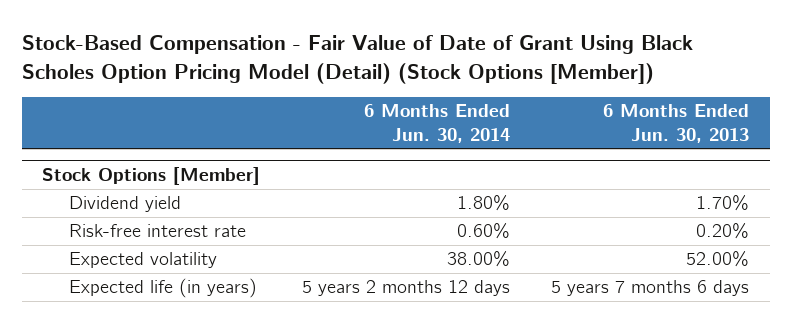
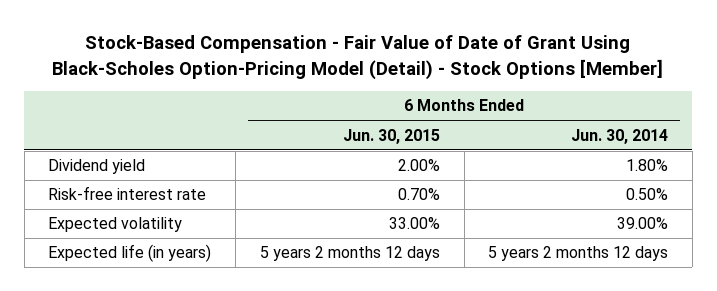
[21,35,693,84] Stock-Based Compensation - Fair Value of Date of Grant Using Black Scholes Option Pricing Model (Detail) (Stock Options [Member]) -> [52,35,664,80] Stock-Based Compensation - Fair Value of Date of Grant Using Black-Scholes Option-Pricing Model (Detail) - Stock Options [Member]
[603,104,750,143] 6 Months Ended Jun. 30, 2013 -> none
none -> [342,128,440,144] Jun. 30, 2015
[42,167,261,186] Stock Options [Member] -> none
[456,223,510,240] 0.60% -> [626,188,669,201] 0.50%
[446,251,510,268] 38.00% -> [617,217,669,230] 39.00%

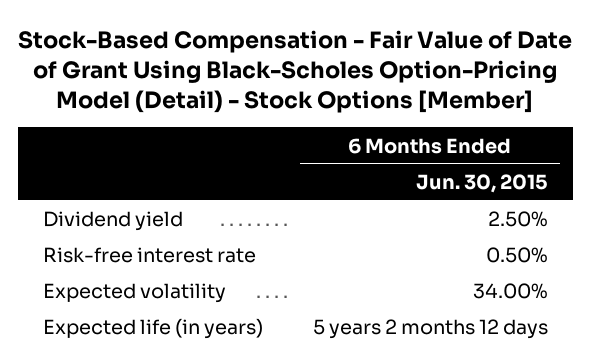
[571,128,669,144] Jun. 30, 2014 -> none
[397,159,440,172] 2.00% -> [487,211,548,228] 2.50%
[397,188,440,201] 0.70% -> [485,247,548,264] 0.50%
[388,217,440,230] 33.00% -> [472,283,548,300] 34.00%

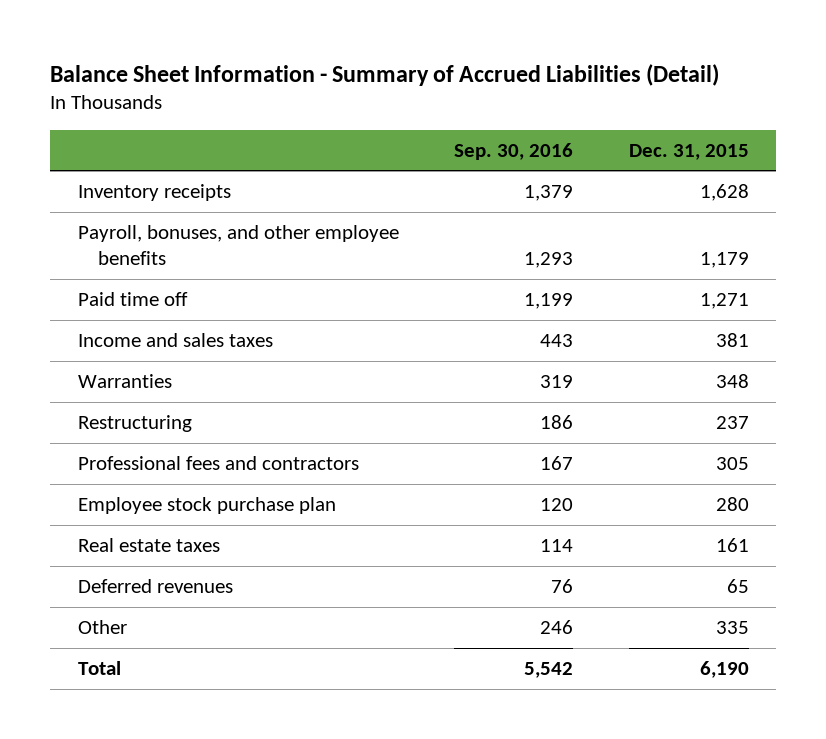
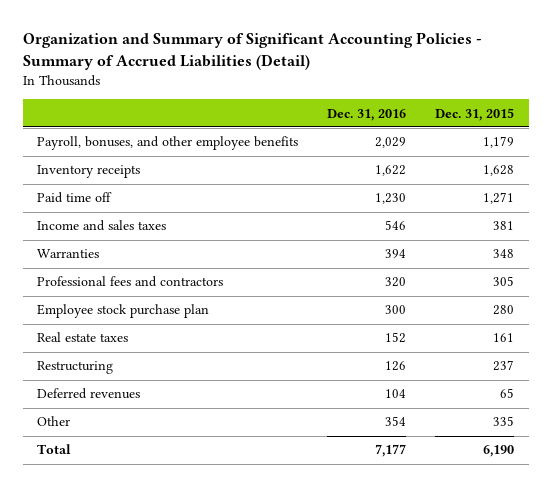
[50,63,720,86] Balance Sheet Information - Summary of Accrued Liabilities (Detail) -> [22,32,482,71] Organization and Summary of Significant Accounting Policies - Summary of Accrued Liabilities (Detail)
[454,142,574,160] Sep. 30, 2016 -> none
none -> [327,108,407,121] Dec. 31, 2016
[77,184,231,202] Inventory receipts -> [37,165,141,179] Inventory receipts
[77,415,192,433] Restructuring -> [37,361,114,375] Restructuring

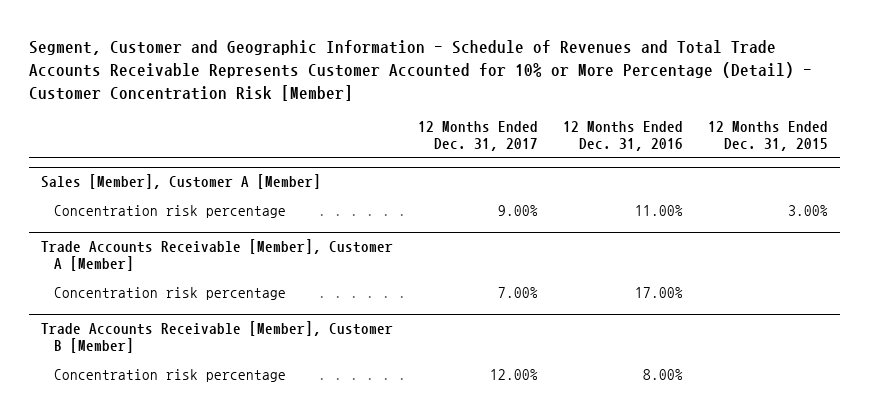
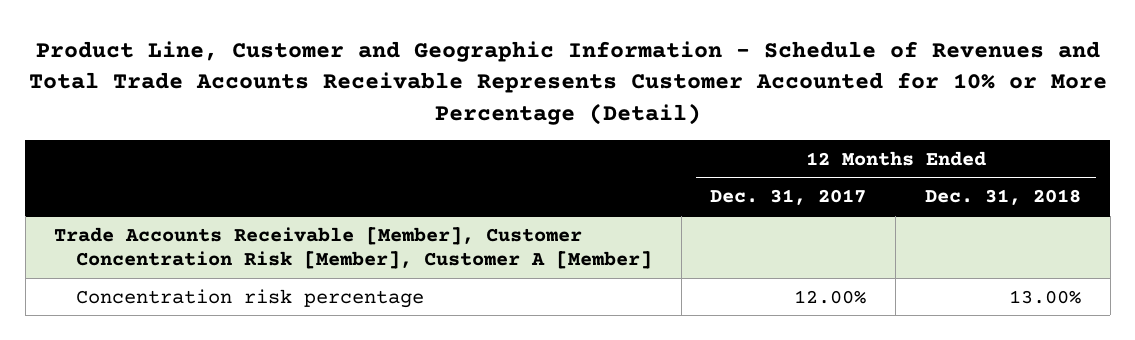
[28,39,812,101] Segment, Customer and Geographic Information - Schedule of Revenues and Total Trade Accounts Receivable Represents Customer Accounted for 10% or More Percentage (Detail) - Customer Concentration Risk [Member] -> [28,40,1107,125] Product Line, Customer and Geographic Information - Schedule of Revenues and Total Trade Accounts Receivable Represents Customer Accounted for 10% or More Percentage (Detail)
[563,121,684,152] 12 Months Ended Dec. 31, 2016 -> none
[708,121,829,152] 12 Months Ended Dec. 31, 2015 -> none
none -> [924,189,1081,206] Dec. 31, 2018
[41,174,322,190] Sales [Member], Customer A [Member] -> none
[53,204,286,218] Concentration risk percentage -> none
[53,286,286,300] Concentration risk percentage -> none
[41,321,394,354] Trade Accounts Receivable [Member], Customer B [Member] -> none
[41,239,394,272] Trade Accounts Receivable [Member], Customer A [Member] -> [54,226,652,270] Trade Accounts Receivable [Member], Customer Concentration Risk [Member], Customer A [Member]

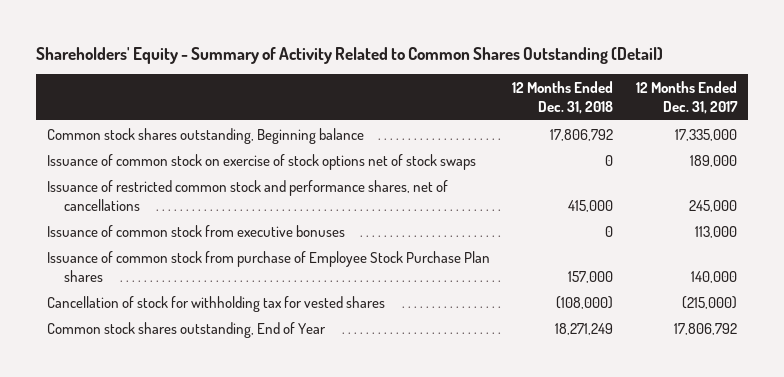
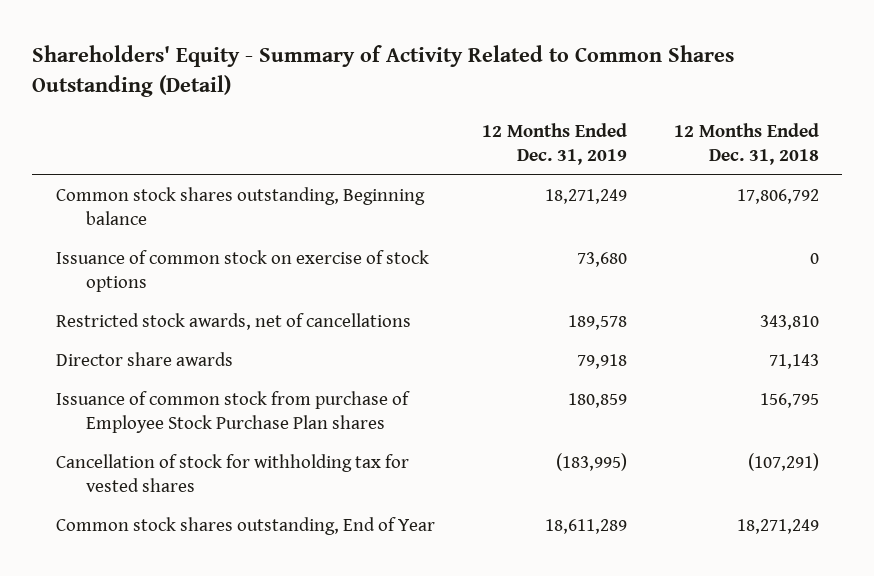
[635,81,738,115] 12 Months Ended Dec. 31, 2017 -> none
none -> [481,122,627,165] 12 Months Ended Dec. 31, 2019
[47,224,346,237] Issuance of common stock from executive bonuses -> none
[47,153,477,170] Issuance of common stock on exercise of stock options net of stock swaps -> [55,249,429,292] Issuance of common stock on exercise of stock options
[47,179,449,211] Issuance of restricted common stock and performance shares, net of cancellations -> [55,312,411,330] Restricted stock awards, net of cancellations
[568,199,614,212] 415,000 -> [759,314,819,330] 343,810
none -> [55,351,233,366] Director share awards
[568,270,614,283] 157,000 -> [759,392,819,408] 156,795
[556,295,614,309] (108,000) -> [747,452,819,471] (107,291)

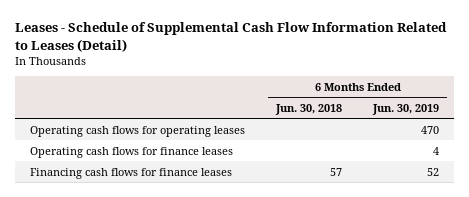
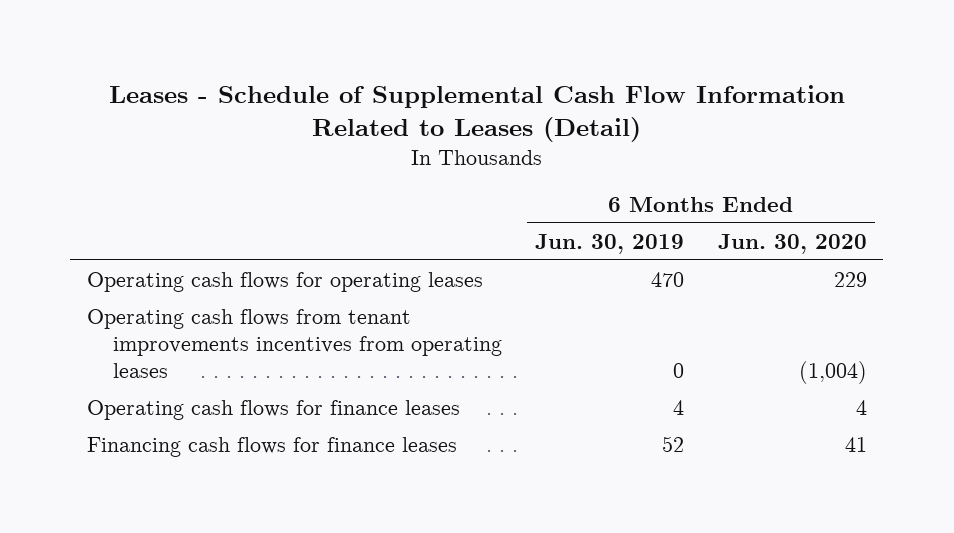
[275,103,343,115] Jun. 30, 2018 -> none
none -> [717,233,867,254] Jun. 30, 2020
none -> [87,308,502,378] Operating cash flows from tenant improvements incentives from operating leases

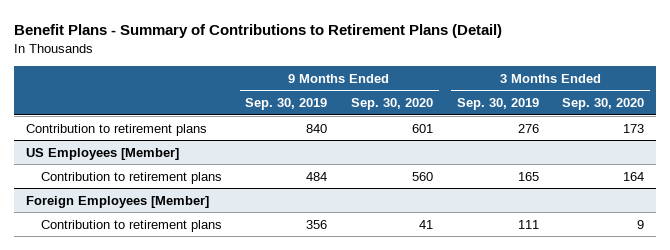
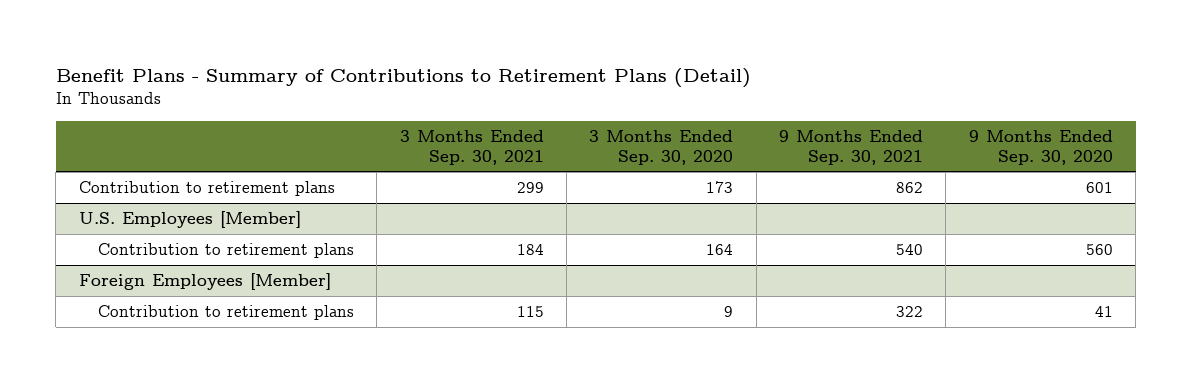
[245,97,328,110] Sep. 30, 2019 -> none
[456,97,539,110] Sep. 30, 2019 -> none
none -> [399,130,544,165] 3 Months Ended Sep. 30, 2021
none -> [779,130,924,165] 9 Months Ended Sep. 30, 2021
[25,147,179,160] US Employees [Member] -> [78,211,301,229] U.S. Employees [Member]

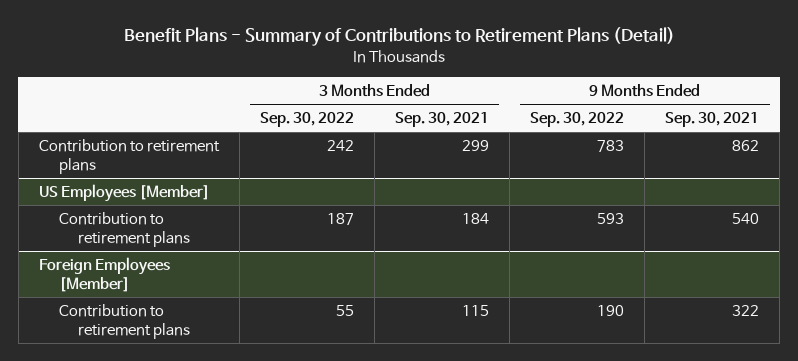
[589,130,734,165] 3 Months Ended Sep. 30, 2020 -> none
[968,130,1113,165] 9 Months Ended Sep. 30, 2020 -> none
none -> [259,112,354,128] Sep. 30, 2022
none -> [530,112,625,128] Sep. 30, 2022
[78,211,301,229] U.S. Employees [Member] -> [38,184,210,203] US Employees [Member]

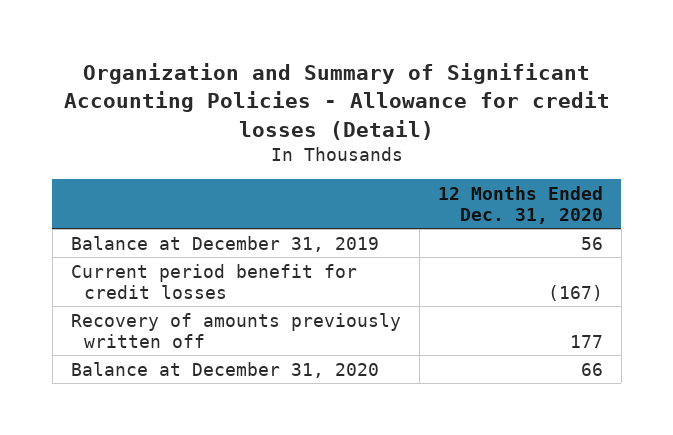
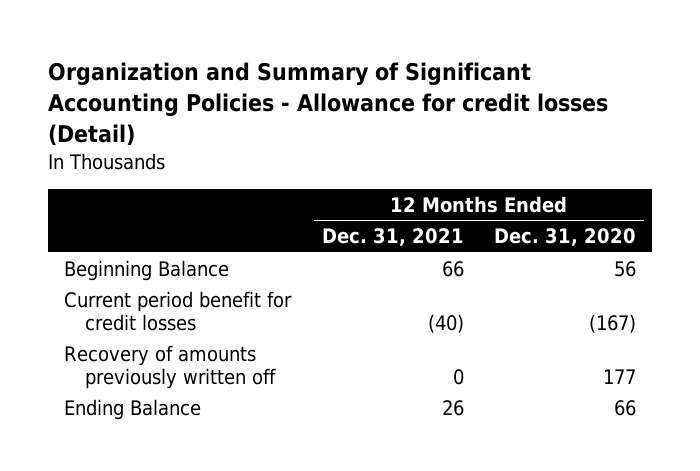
none -> [321,228,464,247] Dec. 31, 2021
[70,235,379,252] Balance at December 31, 2019 -> [63,259,229,281] Beginning Balance
[70,361,379,378] Balance at December 31, 2020 -> [63,398,201,420] Ending Balance

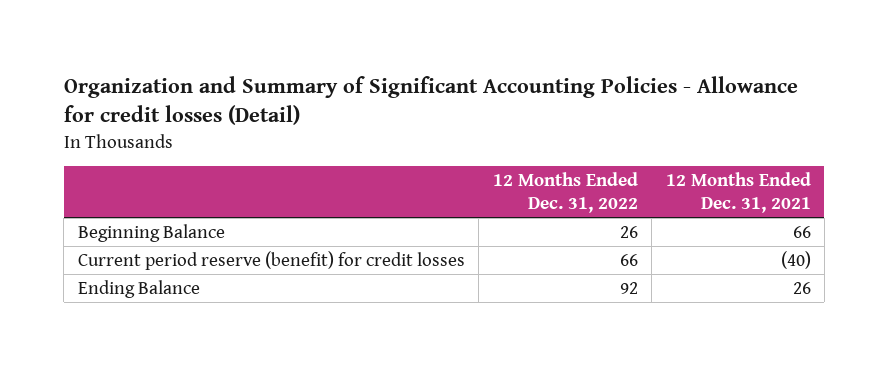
[494,228,637,247] Dec. 31, 2020 -> none
none -> [492,172,638,213] 12 Months Ended Dec. 31, 2022
[63,344,276,390] Recovery of amounts previously written off -> none
[63,290,292,332] Current period benefit for credit losses -> [77,250,465,270] Current period reserve (benefit) for credit losses

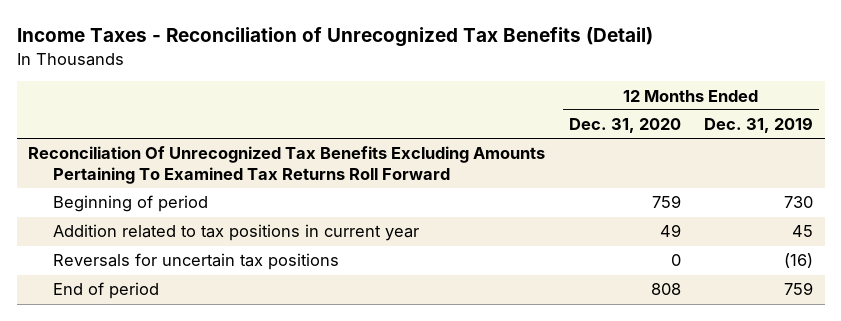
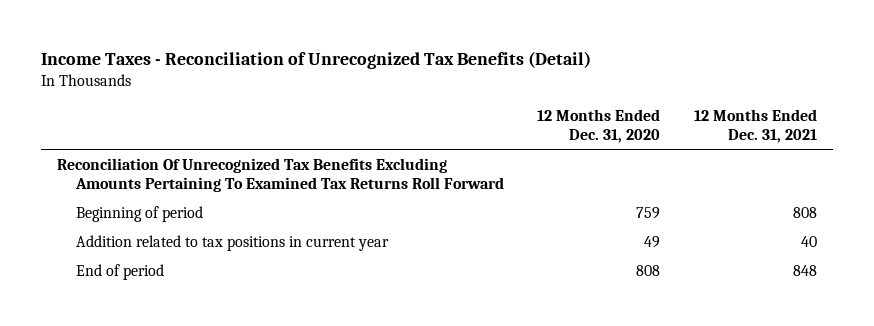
[704,117,814,134] Dec. 31, 2019 -> none
none -> [693,109,817,144] 12 Months Ended Dec. 31, 2021
[53,253,340,271] Reversals for uncertain tax positions -> none

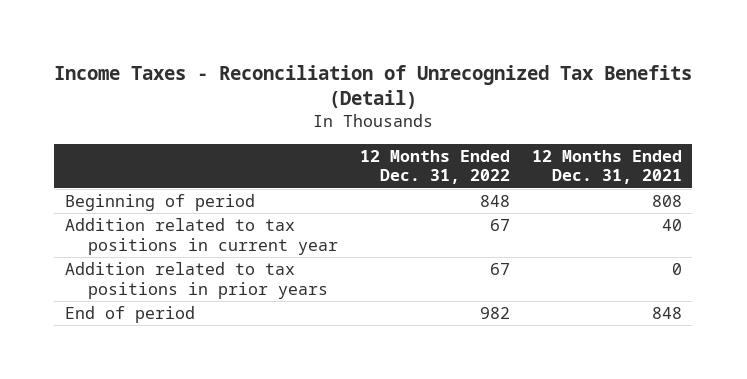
[537,109,661,144] 12 Months Ended Dec. 31, 2020 -> none
none -> [359,149,510,185] 12 Months Ended Dec. 31, 2022
[57,157,504,192] Reconciliation Of Unrecognized Tax Benefits Excluding Amounts Pertaining To Examined Tax Returns Roll Forward -> none
none -> [65,262,329,299] Addition related to tax positions in prior years

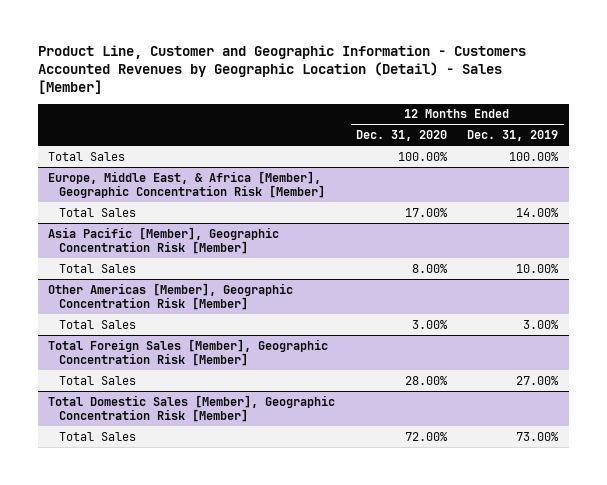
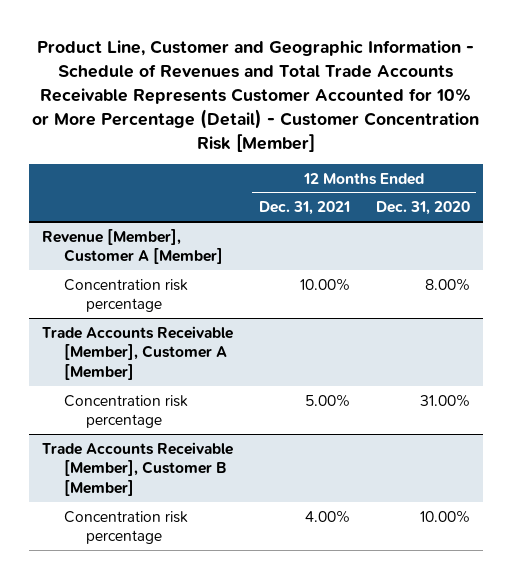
[37,45,526,95] Product Line, Customer and Geographic Information - Customers Accounted Revenues by Geographic Location (Detail) - Sales [Member] -> [31,39,479,152] Product Line, Customer and Geographic Information - Schedule of Revenues and Total Trade Accounts Receivable Represents Customer Accounted for 10% or More Percentage (Detail) - Customer Concentration Risk [Member]
[467,130,559,142] Dec. 31, 2019 -> none
none -> [258,201,350,216] Dec. 31, 2021
[48,151,126,161] Total Sales -> none
[48,170,326,198] Europe, Middle East, & Africa [Member], Geographic Concentration Risk [Member] -> none
[59,207,137,217] Total Sales -> none
[48,226,280,254] Asia Pacific [Member], Geographic Concentration Risk [Member] -> none
[59,263,137,273] Total Sales -> none
[48,282,294,310] Other Americas [Member], Geographic Concentration Risk [Member] -> none
[59,319,137,329] Total Sales -> none
[48,338,329,366] Total Foreign Sales [Member], Geographic Concentration Risk [Member] -> none
[59,375,137,385] Total Sales -> none
[48,394,336,422] Total Domestic Sales [Member], Geographic Concentration Risk [Member] -> none
[59,431,137,441] Total Sales -> none
none -> [41,228,223,265] Revenue [Member], Customer A [Member]
none -> [63,278,188,313] Concentration risk percentage
none -> [41,325,233,380] Trade Accounts Receivable [Member], Customer A [Member]
none -> [63,394,188,429] Concentration risk percentage
none -> [41,441,233,496] Trade Accounts Receivable [Member], Customer B [Member]
none -> [63,510,188,545] Concentration risk percentage

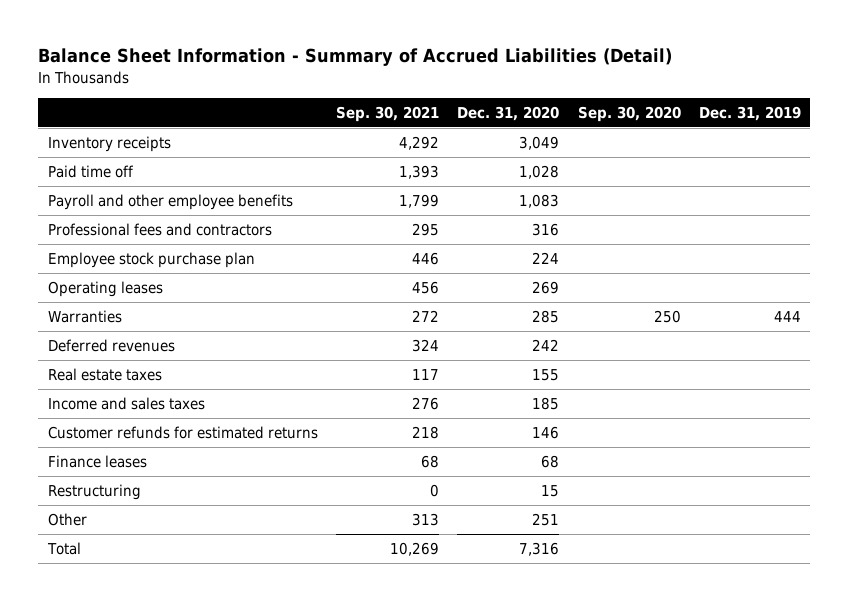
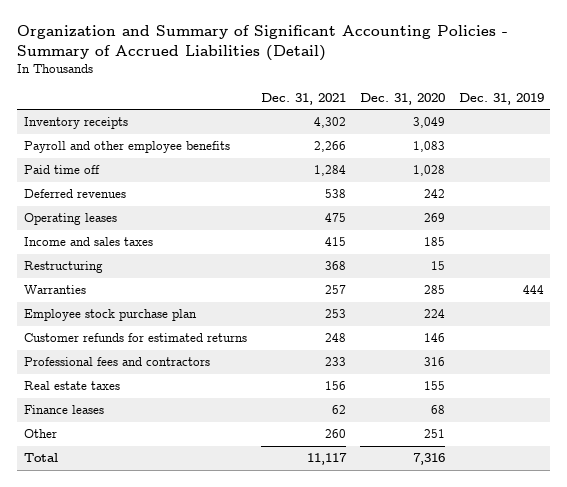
[38,48,673,67] Balance Sheet Information - Summary of Accrued Liabilities (Detail) -> [16,25,508,61] Organization and Summary of Significant Accounting Policies - Summary of Accrued Liabilities (Detail)
[336,105,440,122] Sep. 30, 2021 -> none
[577,105,681,122] Sep. 30, 2020 -> none
none -> [260,92,346,105] Dec. 31, 2021
[47,165,134,179] Paid time off -> [23,165,100,175] Paid time off
[47,281,163,298] Operating leases -> [23,213,117,226] Operating leases
[47,484,141,501] Restructuring -> [23,261,103,274] Restructuring
[47,310,122,324] Warranties -> [23,285,86,295] Warranties
[47,252,255,269] Employee stock purchase plan -> [23,309,197,322] Employee stock purchase plan
[47,223,272,237] Professional fees and contractors -> [23,357,210,367] Professional fees and contractors
[47,368,162,382] Real estate taxes -> [23,381,120,391] Real estate taxes

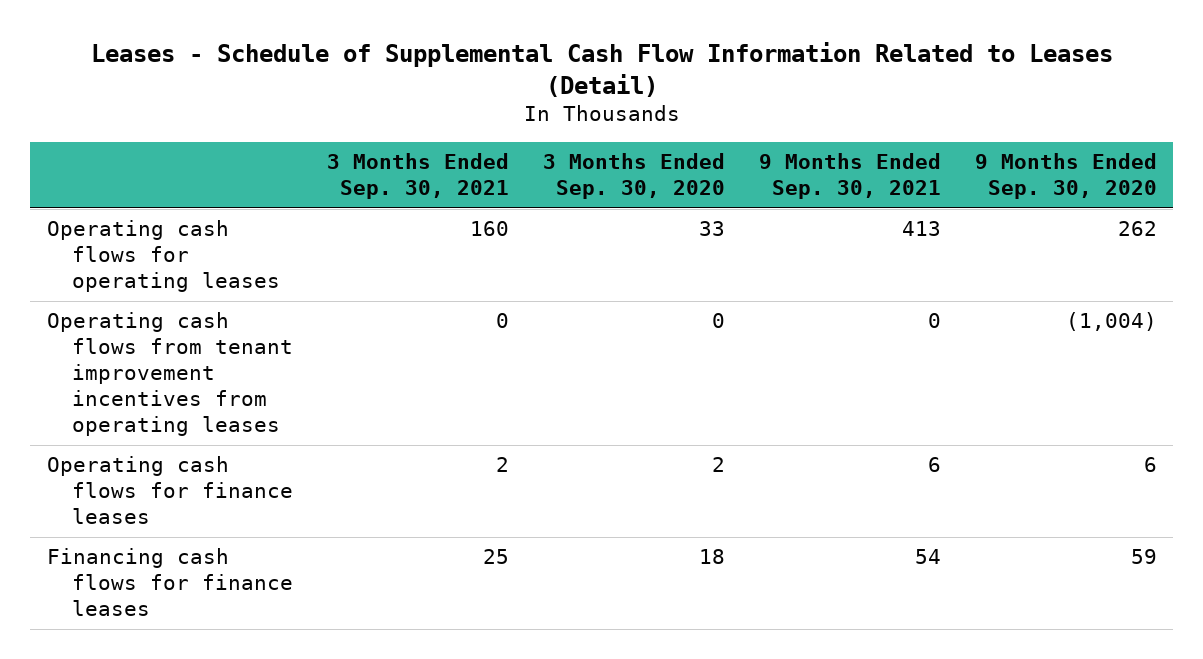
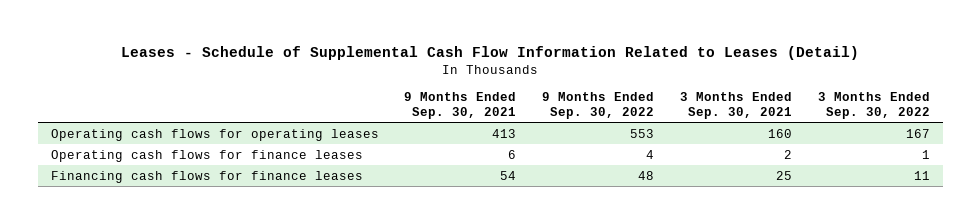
[543,153,726,200] 3 Months Ended Sep. 30, 2020 -> none
[974,153,1157,200] 9 Months Ended Sep. 30, 2020 -> none
none -> [542,92,655,119] 9 Months Ended Sep. 30, 2022
none -> [817,92,930,119] 3 Months Ended Sep. 30, 2022
[46,312,294,437] Operating cash flows from tenant improvement incentives from operating leases -> none

